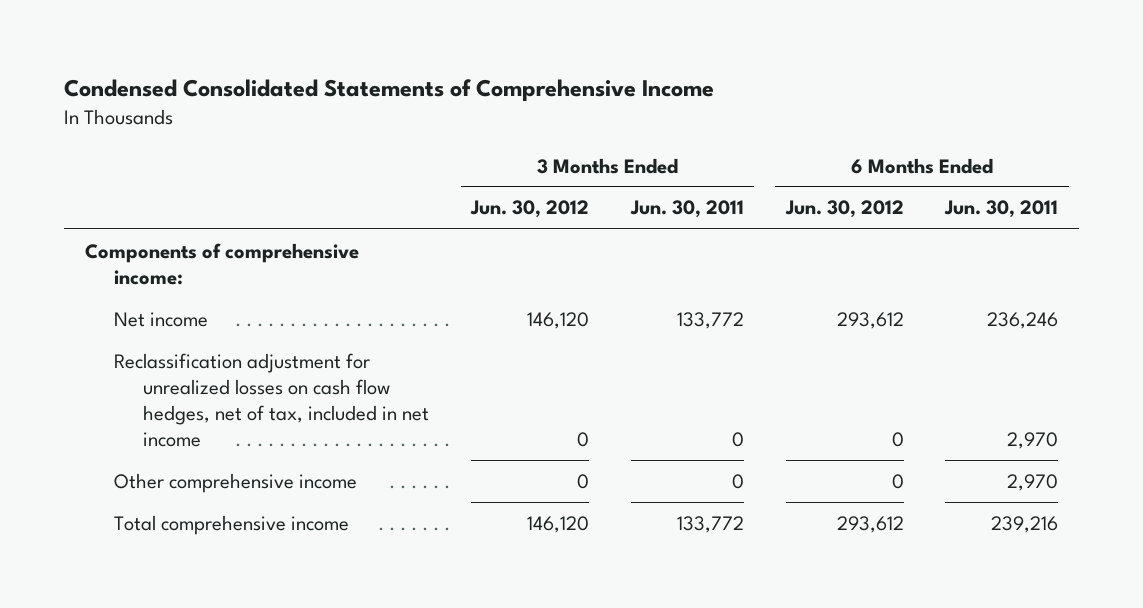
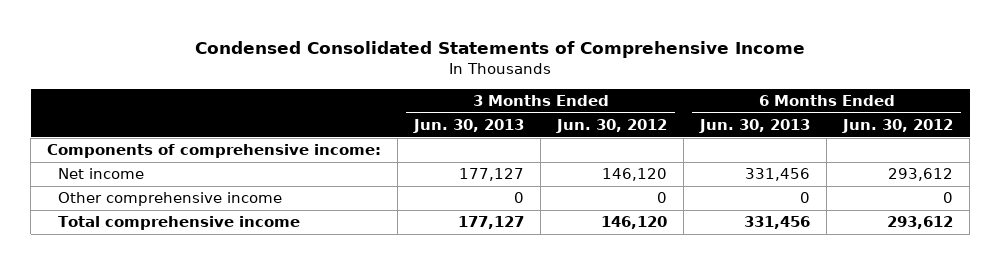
[629,200,744,219] Jun. 30, 2011 -> none
[944,200,1059,219] Jun. 30, 2011 -> none
none -> [413,119,525,134] Jun. 30, 2013
none -> [699,119,811,134] Jun. 30, 2013
[114,352,430,448] Reclassification adjustment for unrealized losses on cash flow hedges, net of tax, included in net income -> none

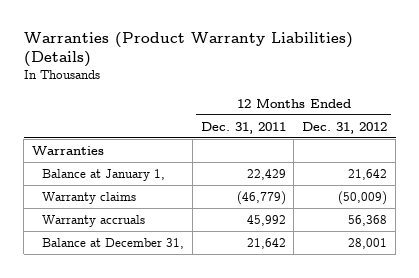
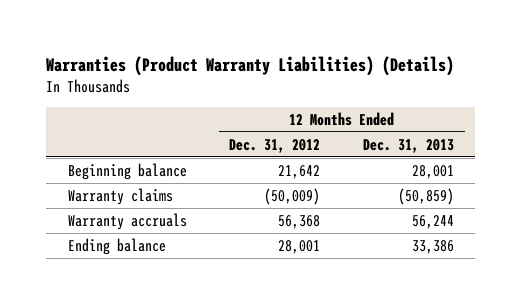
[200,121,286,134] Dec. 31, 2011 -> none
none -> [363,138,455,153] Dec. 31, 2013
[31,145,104,155] Warranties -> none
[42,168,166,181] Balance at January 1, -> [67,162,187,180] Beginning balance
[42,237,185,249] Balance at December 31, -> [67,237,166,255] Ending balance

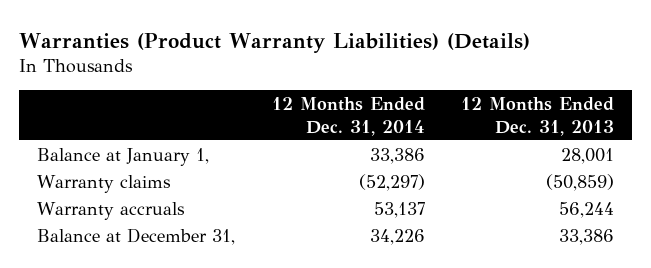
[229,138,321,153] Dec. 31, 2012 -> none
none -> [271,97,425,136] 12 Months Ended Dec. 31, 2014
[67,162,187,180] Beginning balance -> [37,147,210,166] Balance at January 1,
[67,237,166,255] Ending balance -> [37,227,236,245] Balance at December 31,

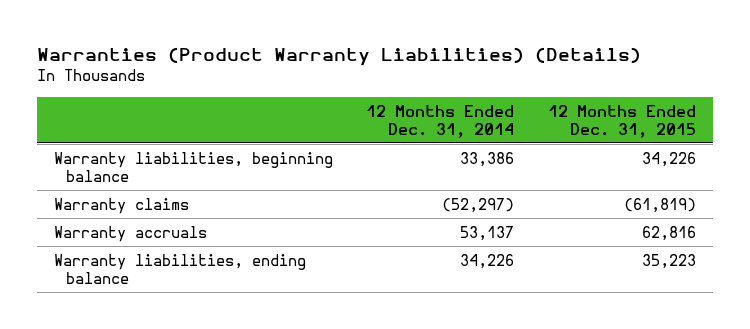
[460,97,614,136] 12 Months Ended Dec. 31, 2013 -> none
none -> [547,104,696,138] 12 Months Ended Dec. 31, 2015
[37,147,210,166] Balance at January 1, -> [54,151,334,182] Warranty liabilities, beginning balance
[37,227,236,245] Balance at December 31, -> [54,253,307,284] Warranty liabilities, ending balance

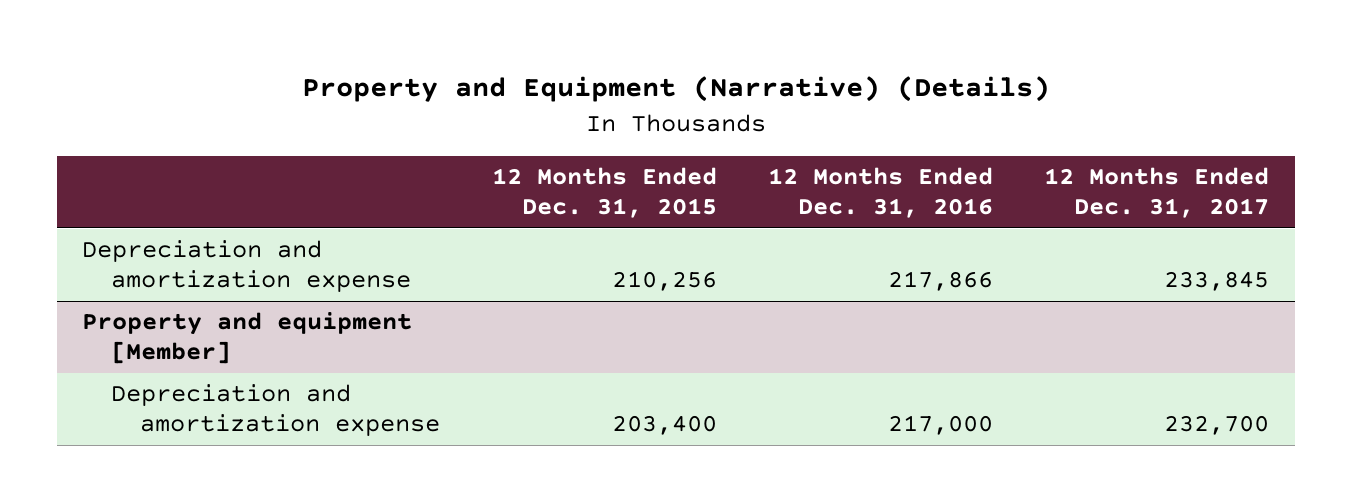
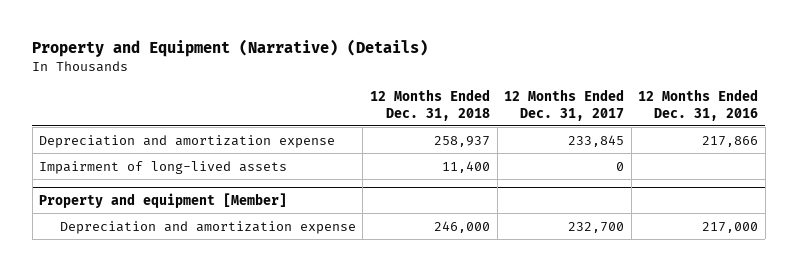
[491,167,717,219] 12 Months Ended Dec. 31, 2015 -> none
none -> [370,89,491,121] 12 Months Ended Dec. 31, 2018
none -> [39,160,288,174] Impairment of long-lived assets

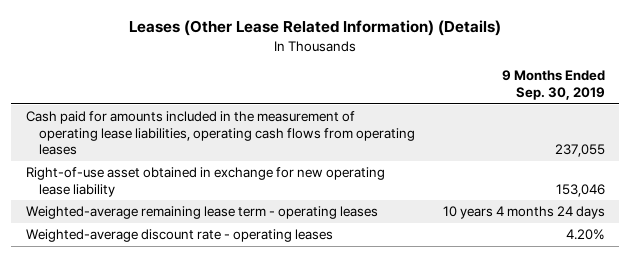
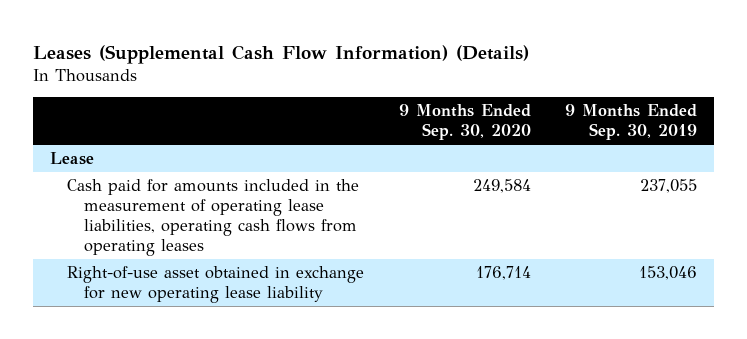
[129,20,502,37] Leases (Other Lease Related Information) (Details) -> [33,44,530,64] Leases (Supplemental Cash Flow Information) (Details)
none -> [398,104,531,141] 9 Months Ended Sep. 30, 2020
none -> [50,151,95,165] Lease
[25,206,378,220] Weighted-average remaining lease term - operating leases -> none
[25,229,333,243] Weighted-average discount rate - operating leases -> none

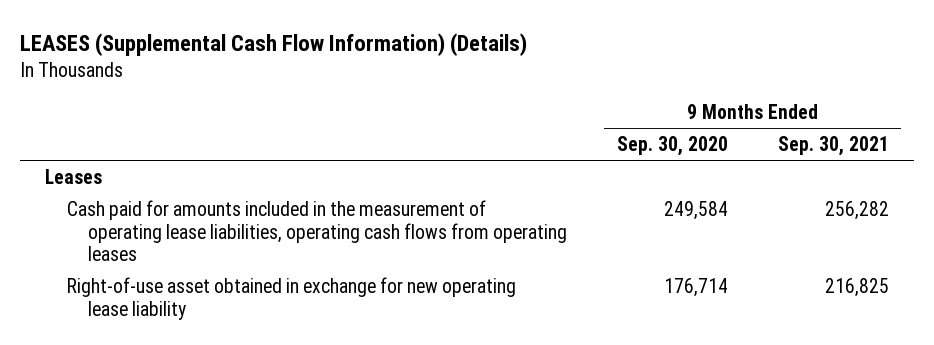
[33,44,530,64] Leases (Supplemental Cash Flow Information) (Details) -> [20,32,528,56] LEASES (Supplemental Cash Flow Information) (Details)
[564,104,697,141] 9 Months Ended Sep. 30, 2019 -> none
none -> [777,136,889,157] Sep. 30, 2021
[50,151,95,165] Lease -> [45,168,103,184] Leases

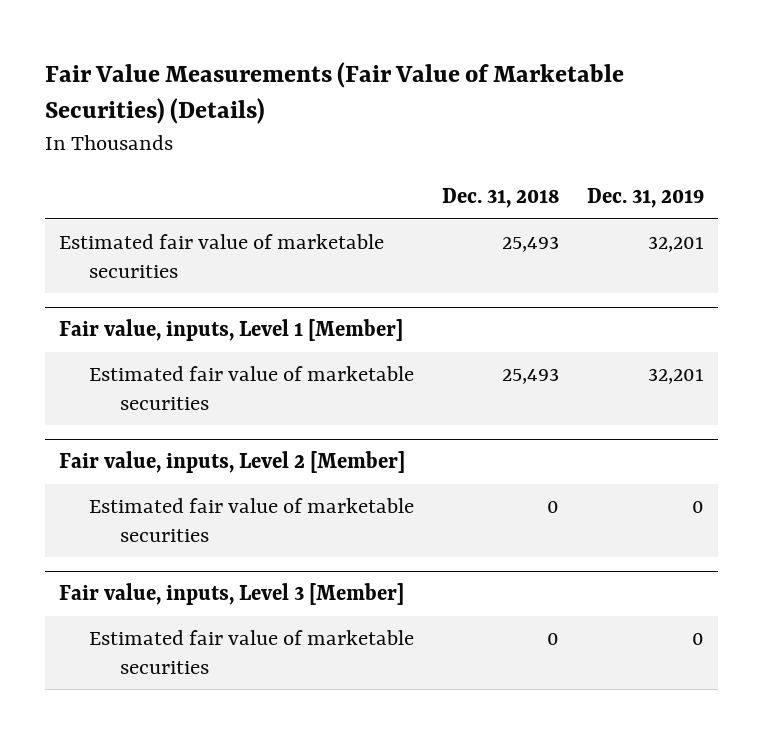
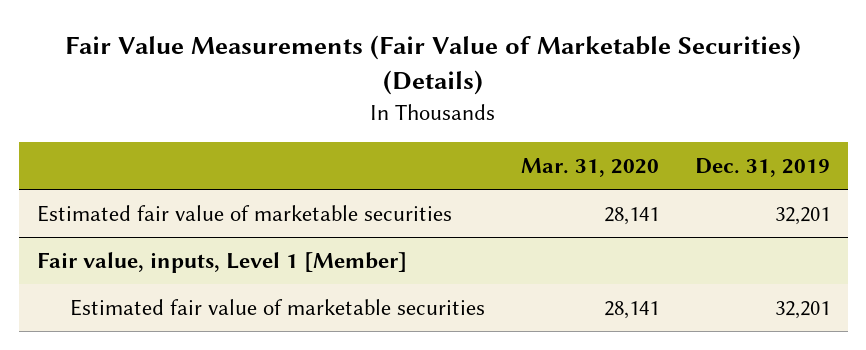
[442,188,560,209] Dec. 31, 2018 -> none
none -> [520,158,659,178] Mar. 31, 2020
[58,451,405,474] Fair value, inputs, Level 2 [Member] -> none
[89,498,415,542] Estimated fair value of marketable securities -> none
[58,583,404,606] Fair value, inputs, Level 3 [Member] -> none
[89,630,415,674] Estimated fair value of marketable securities -> none

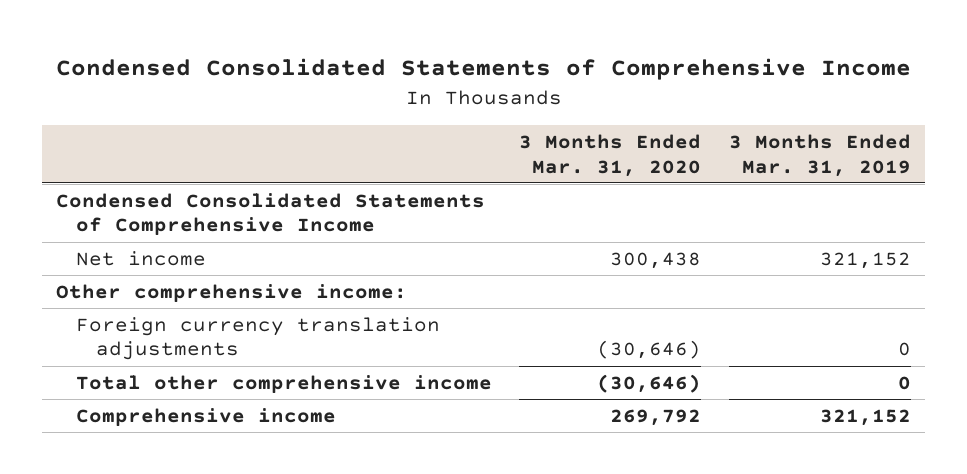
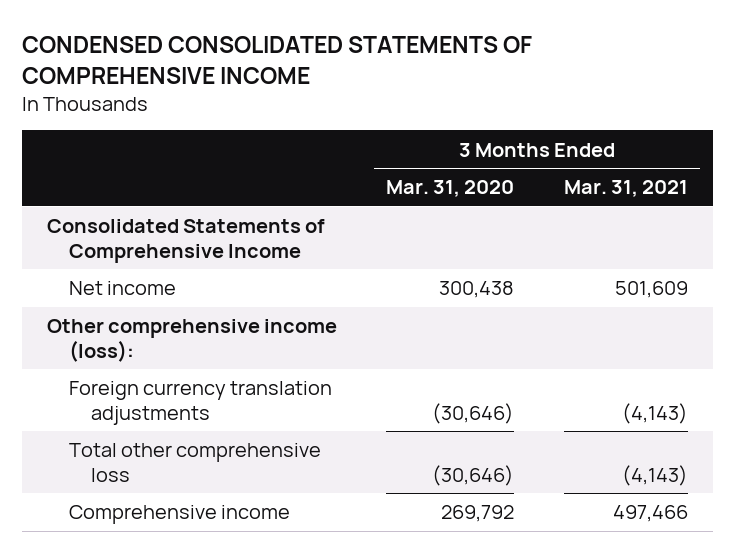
[55,58,911,81] Condensed Consolidated Statements of Comprehensive Income -> [22,36,533,84] CONDENSED CONSOLIDATED STATEMENTS OF COMPREHENSIVE INCOME
[728,133,911,177] 3 Months Ended Mar. 31, 2019 -> none
none -> [563,180,688,198] Mar. 31, 2021
[56,192,486,236] Condensed Consolidated Statements of Comprehensive Income -> [47,219,326,263] Consolidated Statements of Comprehensive Income
[56,283,408,302] Other comprehensive income: -> [47,319,338,362] Other comprehensive income (loss):
[76,374,493,393] Total other comprehensive income -> [69,443,322,482] Total other comprehensive loss

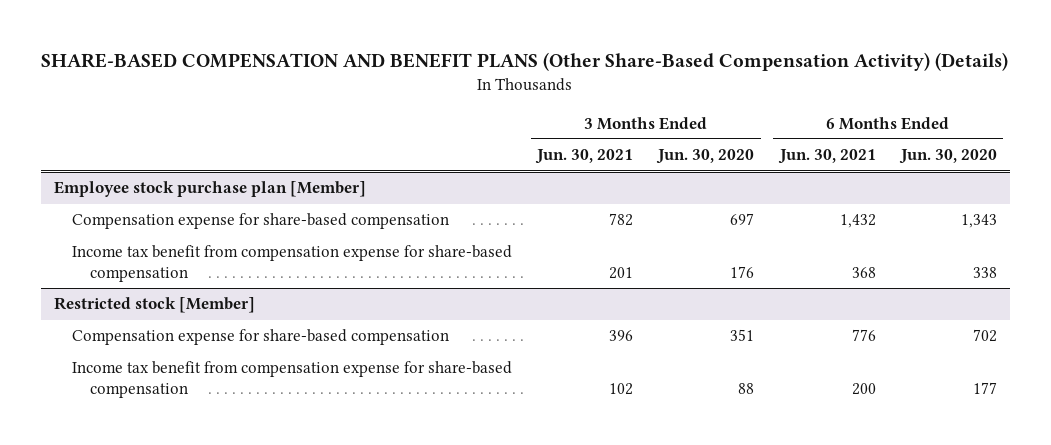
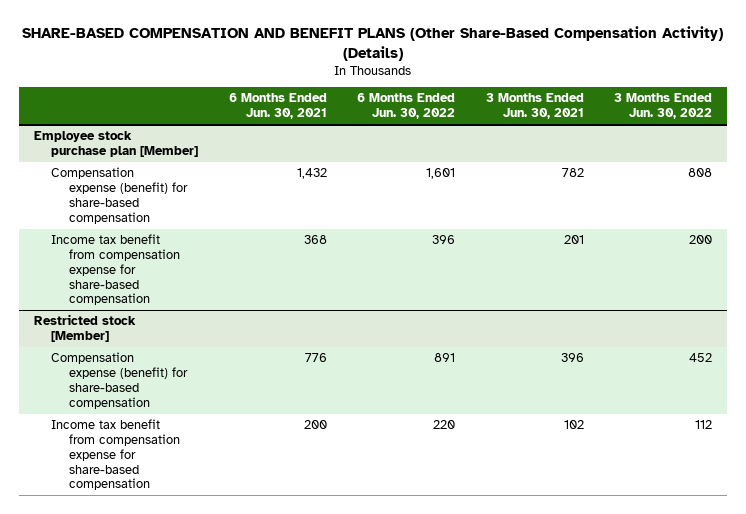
[656,149,755,165] Jun. 30, 2020 -> none
[898,149,997,165] Jun. 30, 2020 -> none
none -> [357,93,456,120] 6 Months Ended Jun. 30, 2022
none -> [614,93,713,120] 3 Months Ended Jun. 30, 2022
[71,213,449,230] Compensation expense for share-based compensation -> [51,167,188,224] Compensation expense (benefit) for share-based compensation
[71,329,449,346] Compensation expense for share-based compensation -> [51,352,188,409] Compensation expense (benefit) for share-based compensation

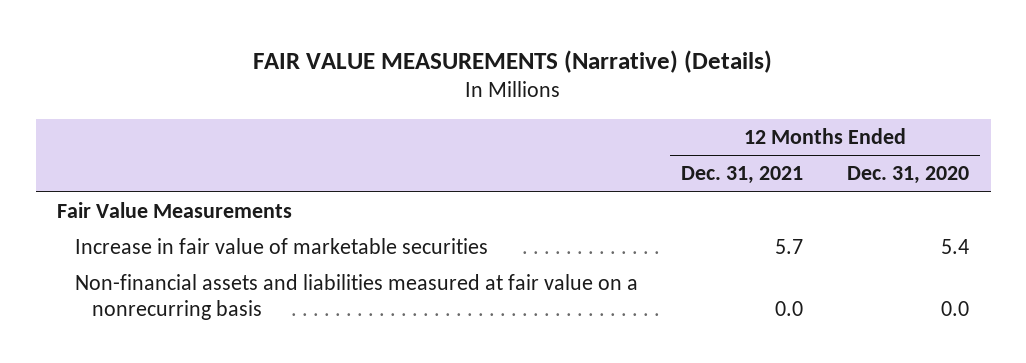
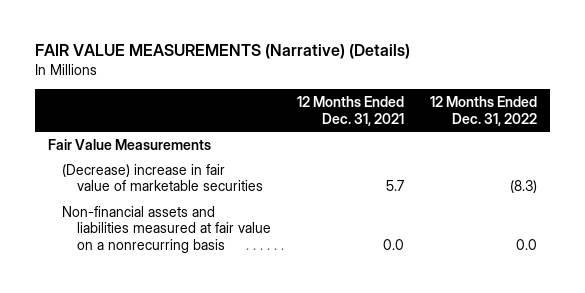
[847,166,970,185] Dec. 31, 2020 -> none
none -> [430,95,538,126] 12 Months Ended Dec. 31, 2022
[74,238,488,255] Increase in fair value of marketable securities -> [62,163,263,192] (Decrease) increase in fair value of marketable securities

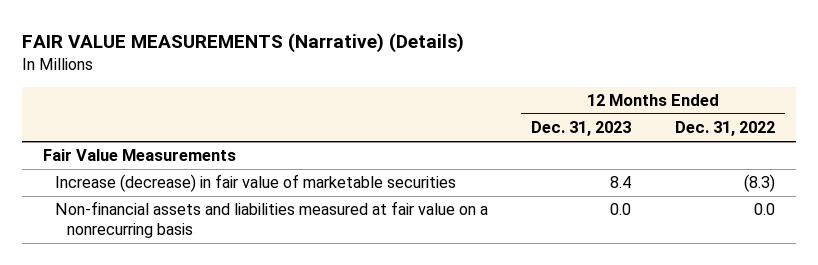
[296,95,404,126] 12 Months Ended Dec. 31, 2021 -> none
none -> [531,121,632,137] Dec. 31, 2023
[62,163,263,192] (Decrease) increase in fair value of marketable securities -> [55,174,457,193] Increase (decrease) in fair value of marketable securities

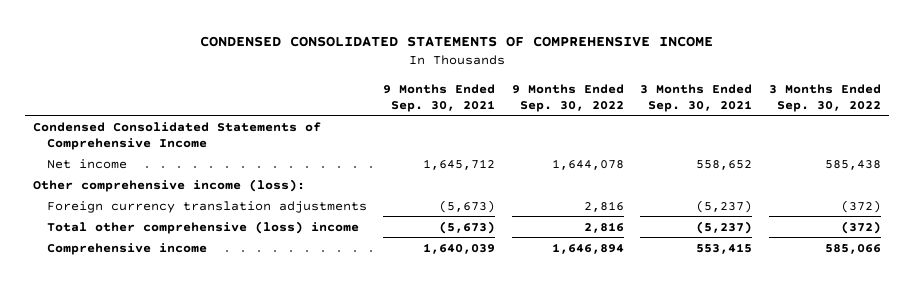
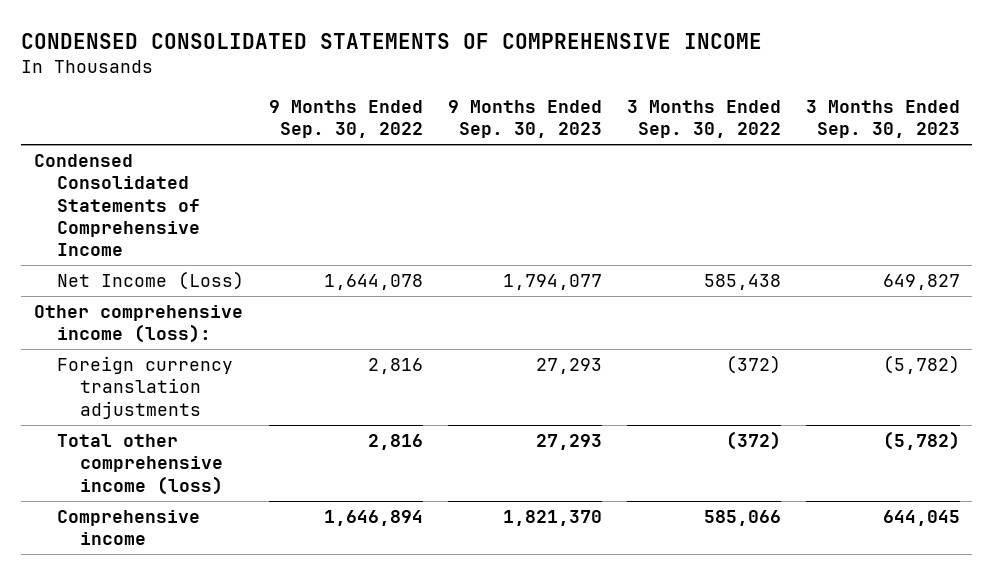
[383,83,496,112] 9 Months Ended Sep. 30, 2021 -> none
[640,83,753,112] 3 Months Ended Sep. 30, 2021 -> none
none -> [447,100,602,139] 9 Months Ended Sep. 30, 2023
none -> [805,100,960,139] 3 Months Ended Sep. 30, 2023
[46,158,127,169] Net income -> [56,271,244,291] Net Income (Loss)
[46,220,359,234] Total other comprehensive (loss) income -> [56,434,223,495] Total other comprehensive income (loss)

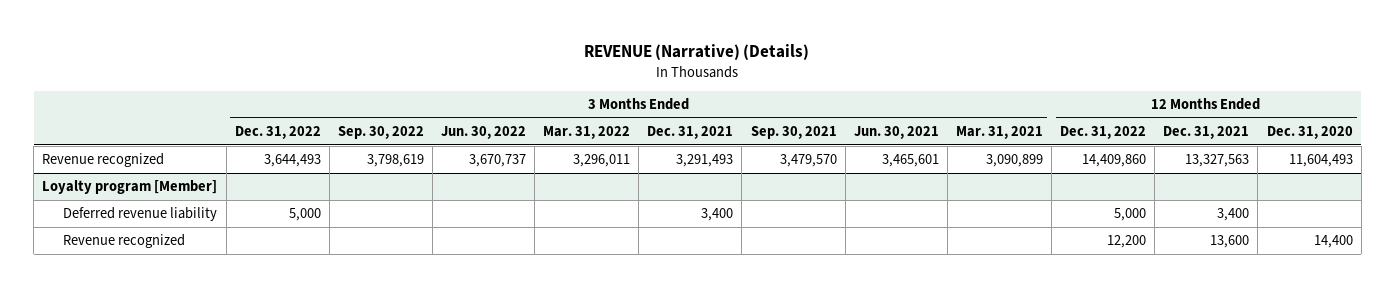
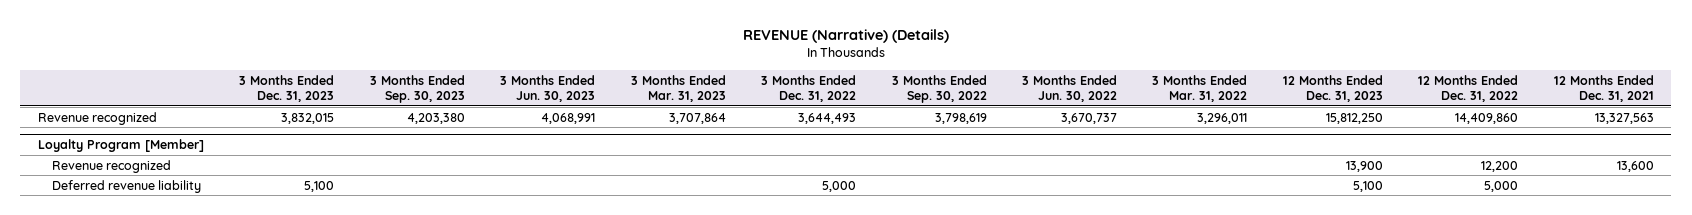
[647,126,734,140] Dec. 31, 2021 -> none
[750,126,837,140] Sep. 30, 2021 -> none
[853,126,939,140] Jun. 30, 2021 -> none
[955,126,1043,140] Mar. 31, 2021 -> none
[1266,126,1353,140] Dec. 31, 2020 -> none
none -> [239,74,335,103] 3 Months Ended Dec. 31, 2023
none -> [369,74,465,104] 3 Months Ended Sep. 30, 2023
none -> [500,74,596,103] 3 Months Ended Jun. 30, 2023
none -> [630,74,726,103] 3 Months Ended Mar. 31, 2023
none -> [1282,74,1383,103] 12 Months Ended Dec. 31, 2023
[62,207,217,222] Deferred revenue liability -> none
[42,180,218,195] Loyalty program [Member] -> [37,139,204,153] Loyalty Program [Member]
none -> [51,179,201,193] Deferred revenue liability

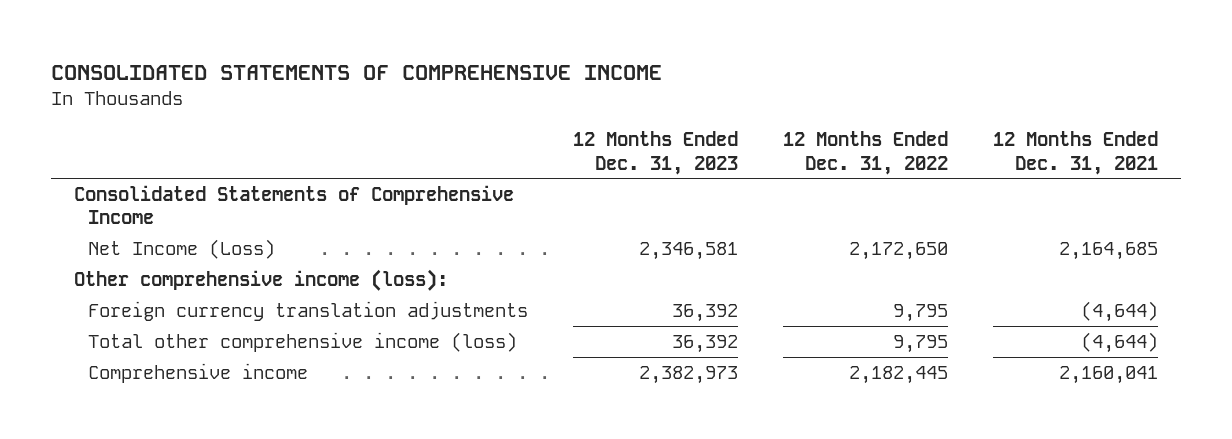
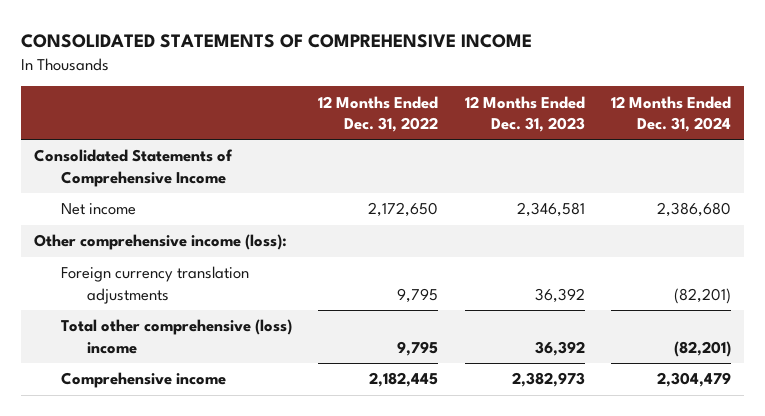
[993,131,1159,175] 12 Months Ended Dec. 31, 2021 -> none
none -> [610,95,731,132] 12 Months Ended Dec. 31, 2024
[87,238,275,259] Net Income (Loss) -> [60,203,136,216] Net income
[87,331,517,352] Total other comprehensive income (loss) -> [60,319,292,354] Total other comprehensive (loss) income

